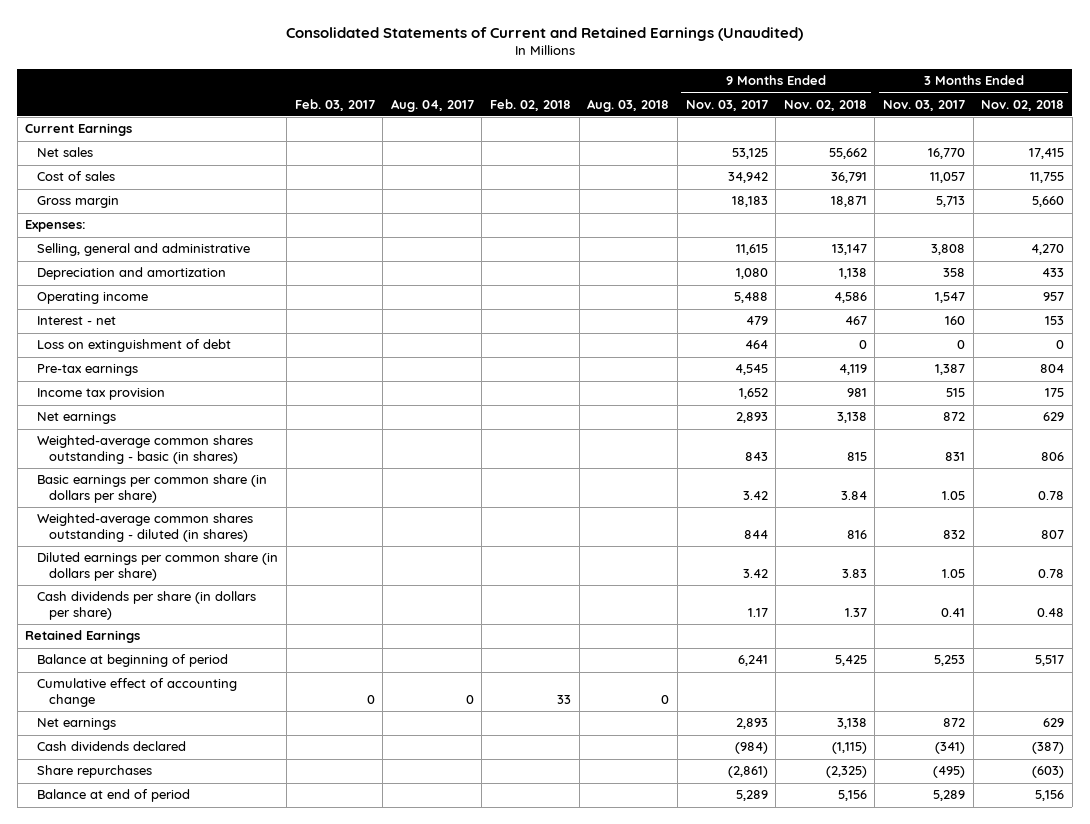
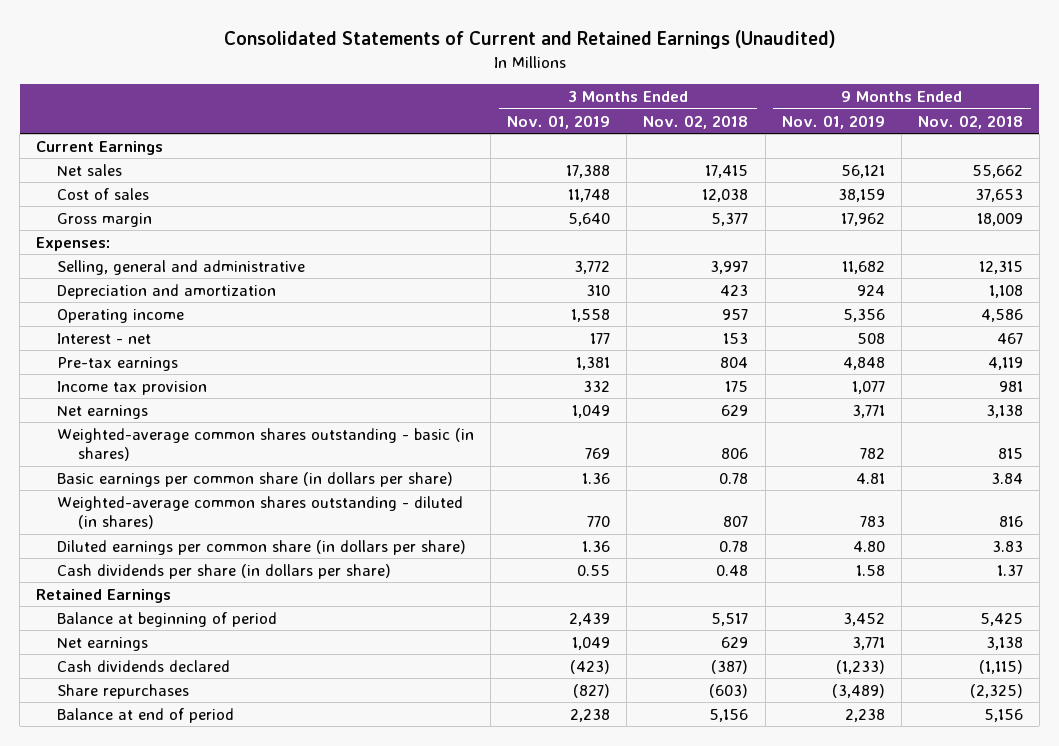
[294,98,375,111] Feb. 03, 2017 -> none
[390,98,474,112] Aug. 04, 2017 -> none
[490,98,572,111] Feb. 02, 2018 -> none
[587,98,670,112] Aug. 03, 2018 -> none
[685,99,768,111] Nov. 03, 2017 -> none
[883,99,966,111] Nov. 03, 2017 -> none
none -> [507,114,611,129] Nov. 01, 2019
none -> [781,114,885,129] Nov. 01, 2019
[830,172,867,184] 36,791 -> [974,188,1023,202] 37,653
[1030,172,1065,184] 11,755 -> [702,188,749,202] 12,038
[830,196,867,208] 18,871 -> [976,212,1023,226] 18,009
[1032,196,1065,208] 5,660 -> [711,212,749,226] 5,377
[831,244,867,256] 13,147 -> [978,260,1023,274] 12,315
[1031,244,1065,256] 4,270 -> [710,260,749,274] 3,997
[838,268,867,280] 1,138 -> [988,284,1023,298] 1,108
[1042,268,1065,278] 433 -> [720,284,749,296] 423
[37,339,232,353] Loss on extinguishment of debt -> none
[37,678,238,708] Cumulative effect of accounting change -> none

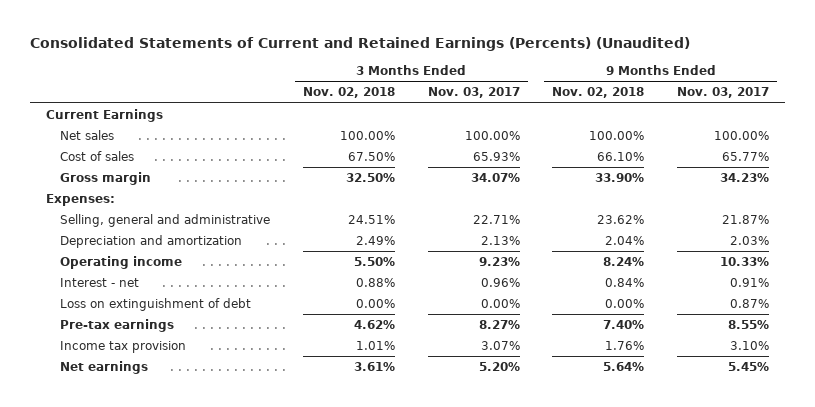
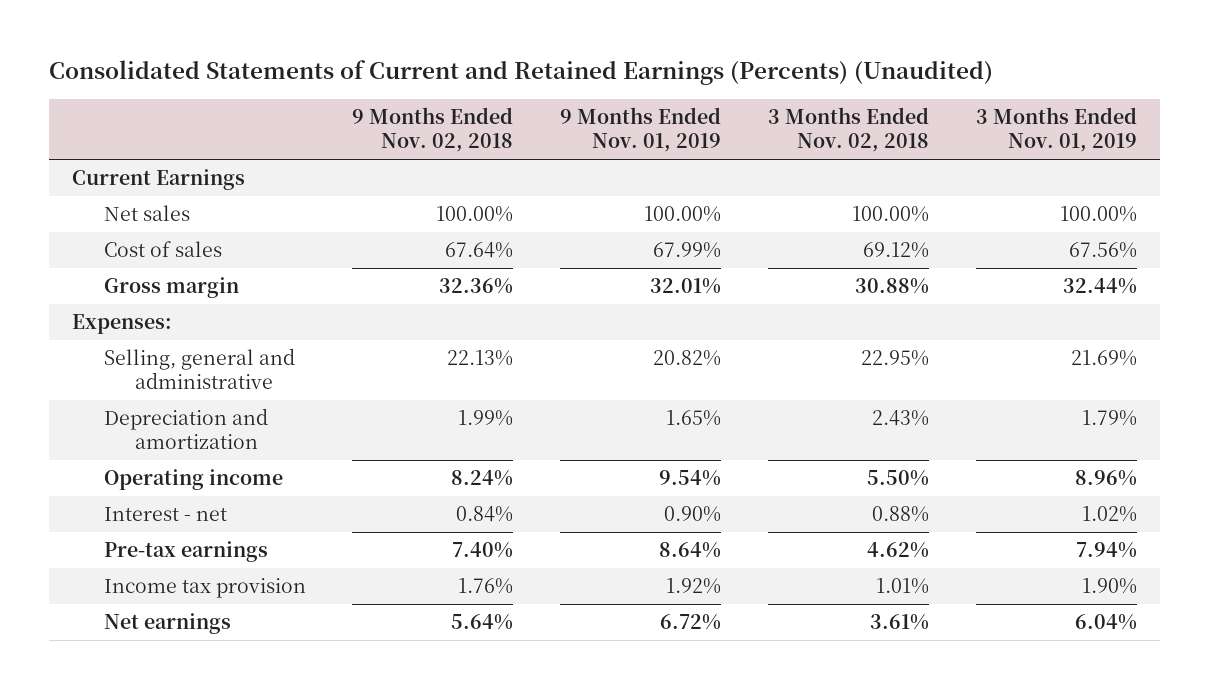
[427,87,520,99] Nov. 03, 2017 -> none
[676,87,769,99] Nov. 03, 2017 -> none
none -> [560,107,722,153] 9 Months Ended Nov. 01, 2019
none -> [976,107,1138,153] 3 Months Ended Nov. 01, 2019
[347,151,395,161] 67.50% -> [863,242,930,259] 69.12%
[597,151,645,161] 66.10% -> [445,242,514,259] 67.64%
[345,172,395,182] 32.50% -> [855,278,930,295] 30.88%
[595,172,645,182] 33.90% -> [439,278,514,295] 32.36%
[347,214,395,224] 24.51% -> [861,350,930,367] 22.95%
[597,214,645,224] 23.62% -> [447,350,514,367] 22.13%
[355,235,395,245] 2.49% -> [872,410,930,427] 2.43%
[605,235,645,245] 2.04% -> [458,410,514,427] 1.99%
[60,297,252,311] Loss on extinguishment of debt -> none

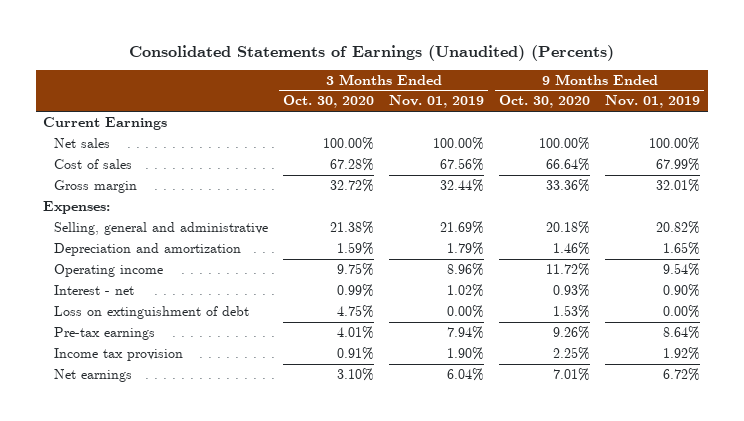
[48,60,993,86] Consolidated Statements of Current and Retained Earnings (Percents) (Unaudited) -> [128,44,614,61] Consolidated Statements of Earnings (Unaudited) (Percents)
[352,107,514,153] 9 Months Ended Nov. 02, 2018 -> none
[768,107,930,153] 3 Months Ended Nov. 02, 2018 -> none
none -> [282,95,374,109] Oct. 30, 2020
none -> [499,95,591,109] Oct. 30, 2020
none -> [53,305,249,319] Loss on extinguishment of debt

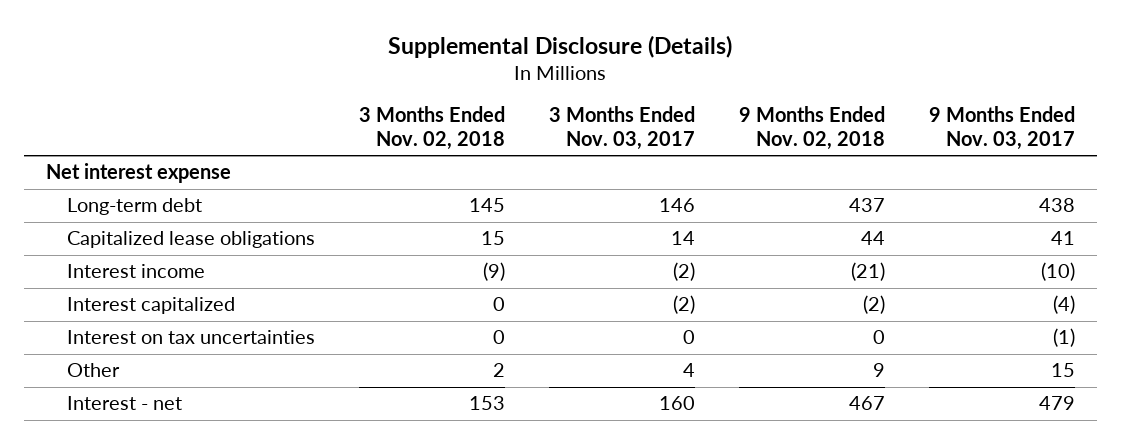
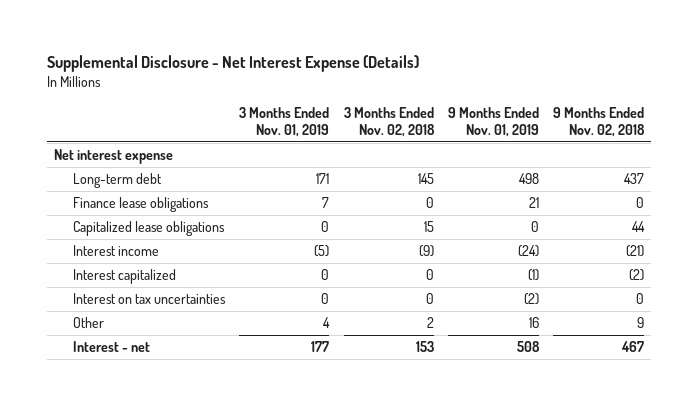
[388,34,733,58] Supplemental Disclosure (Details) -> [46,55,419,73] Supplemental Disclosure - Net Interest Expense (Details)
[549,106,696,150] 3 Months Ended Nov. 03, 2017 -> none
[929,106,1076,150] 9 Months Ended Nov. 03, 2017 -> none
none -> [239,106,330,137] 3 Months Ended Nov. 01, 2019
none -> [447,106,539,137] 9 Months Ended Nov. 01, 2019
none -> [73,196,210,212] Finance lease obligations

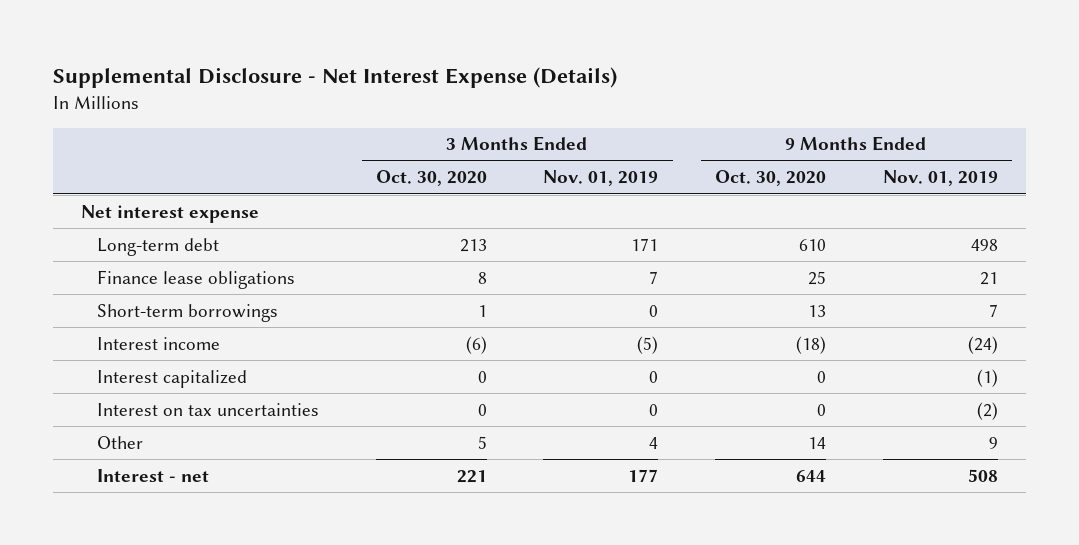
[343,106,435,137] 3 Months Ended Nov. 02, 2018 -> none
[552,106,645,137] 9 Months Ended Nov. 02, 2018 -> none
none -> [375,170,487,187] Oct. 30, 2020
none -> [714,170,826,187] Oct. 30, 2020
[73,220,226,236] Capitalized lease obligations -> none
none -> [97,303,279,322] Short-term borrowings
[528,316,539,328] 16 -> [988,436,998,449] 9

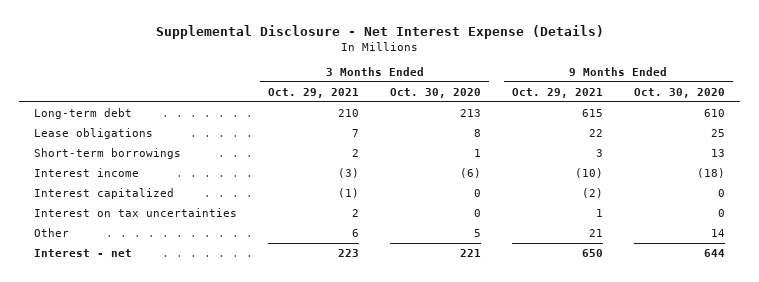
[543,170,659,187] Nov. 01, 2019 -> none
[882,170,998,187] Nov. 01, 2019 -> none
none -> [268,87,360,98] Oct. 29, 2021
none -> [512,87,604,98] Oct. 29, 2021
[81,204,260,223] Net interest expense -> none
[97,269,296,289] Finance lease obligations -> [34,127,154,139] Lease obligations

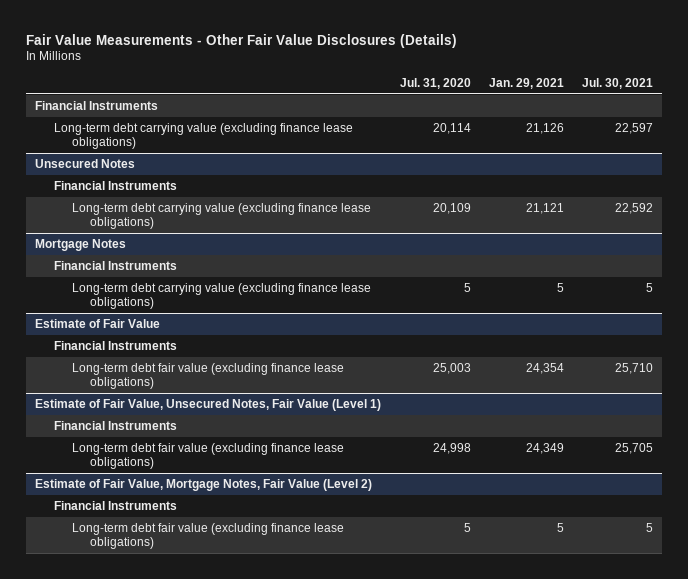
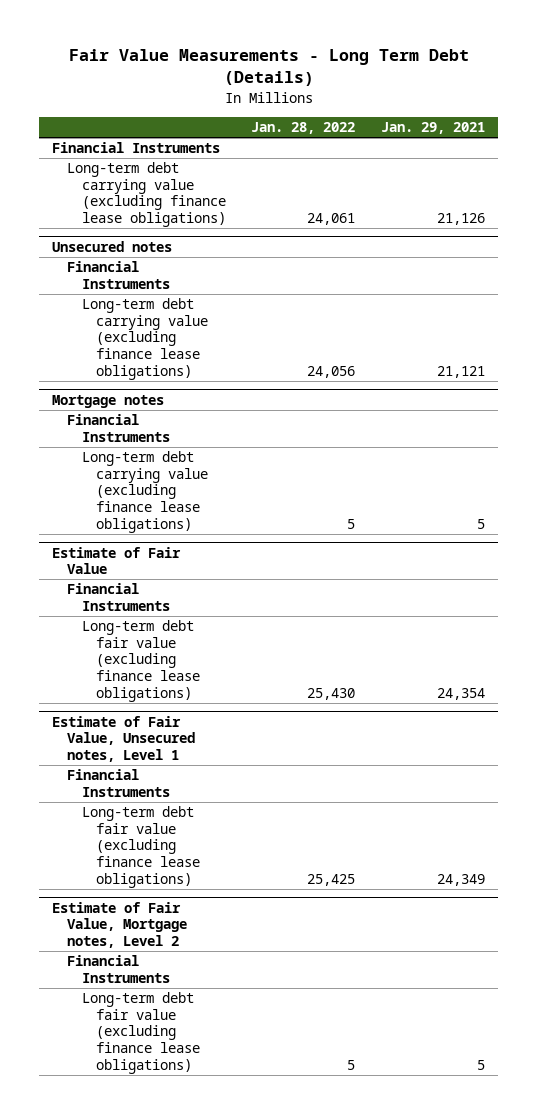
[26,33,458,48] Fair Value Measurements - Other Fair Value Disclosures (Details) -> [68,49,469,87] Fair Value Measurements - Long Term Debt (Details)
[399,78,471,90] Jul. 31, 2020 -> none
[581,78,653,90] Jul. 30, 2021 -> none
none -> [251,122,356,135] Jan. 28, 2022
[35,158,136,168] Unsecured Notes -> [52,240,173,252] Unsecured notes
[35,238,127,251] Mortgage Notes -> [52,394,165,408] Mortgage notes
[35,398,382,411] Estimate of Fair Value, Unsecured Notes, Fair Value (Level 1) -> [52,715,195,762] Estimate of Fair Value, Unsecured notes, Level 1
[35,478,373,491] Estimate of Fair Value, Mortgage Notes, Fair Value (Level 2) -> [52,901,187,948] Estimate of Fair Value, Mortgage notes, Level 2

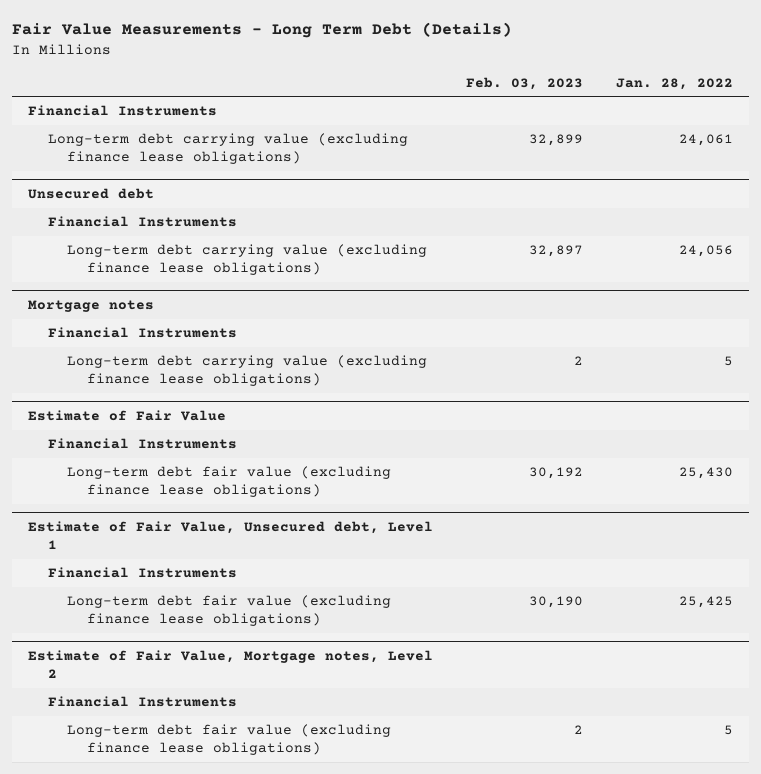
[381,122,486,135] Jan. 29, 2021 -> none
none -> [466,76,584,90] Feb. 03, 2023
[52,240,173,252] Unsecured notes -> [28,188,155,200] Unsecured debt
[52,715,195,762] Estimate of Fair Value, Unsecured notes, Level 1 -> [28,521,434,550] Estimate of Fair Value, Unsecured debt, Level 1

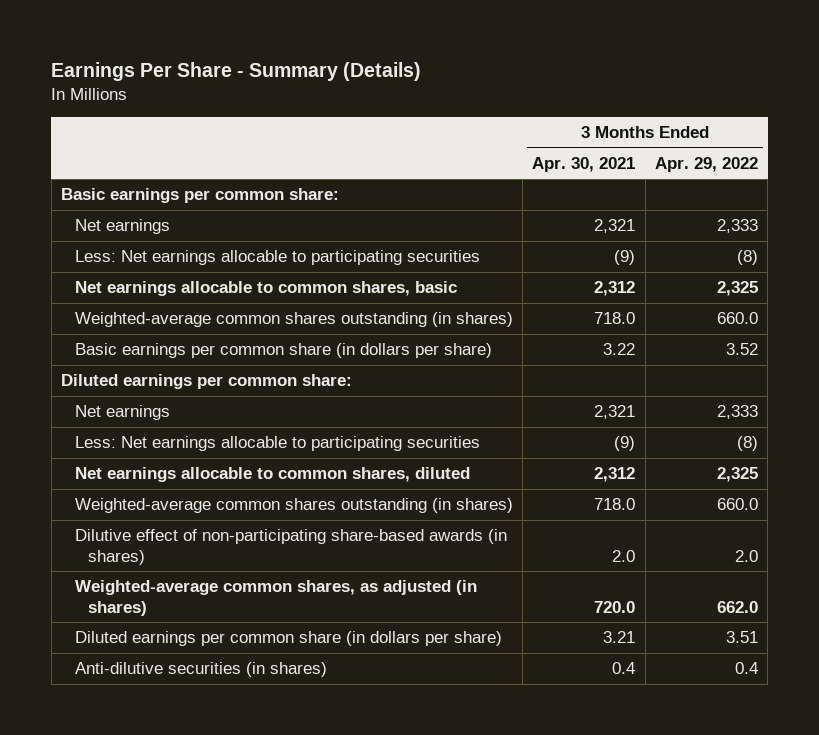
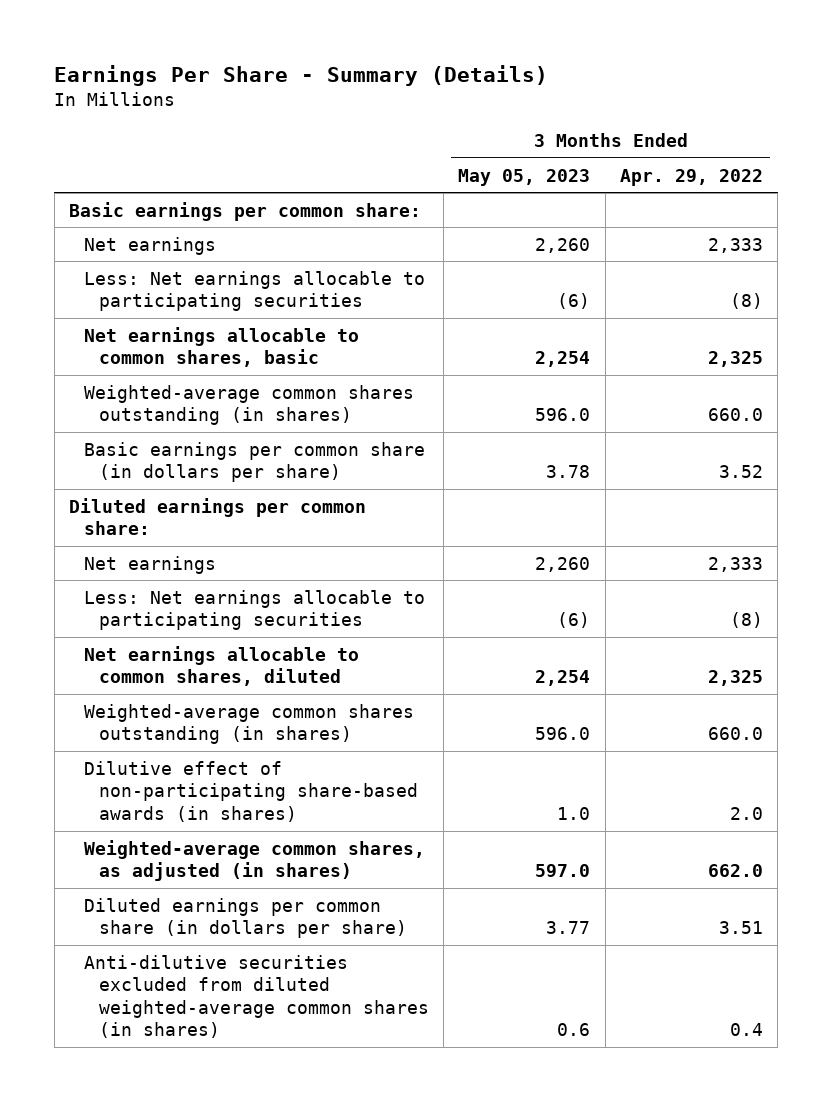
[532,156,636,172] Apr. 30, 2021 -> none
none -> [458,168,591,186] May 05, 2023
[74,662,327,678] Anti-dilutive securities (in shares) -> [83,954,429,1039] Anti-dilutive securities excluded from diluted weighted-average common shares (in shares)

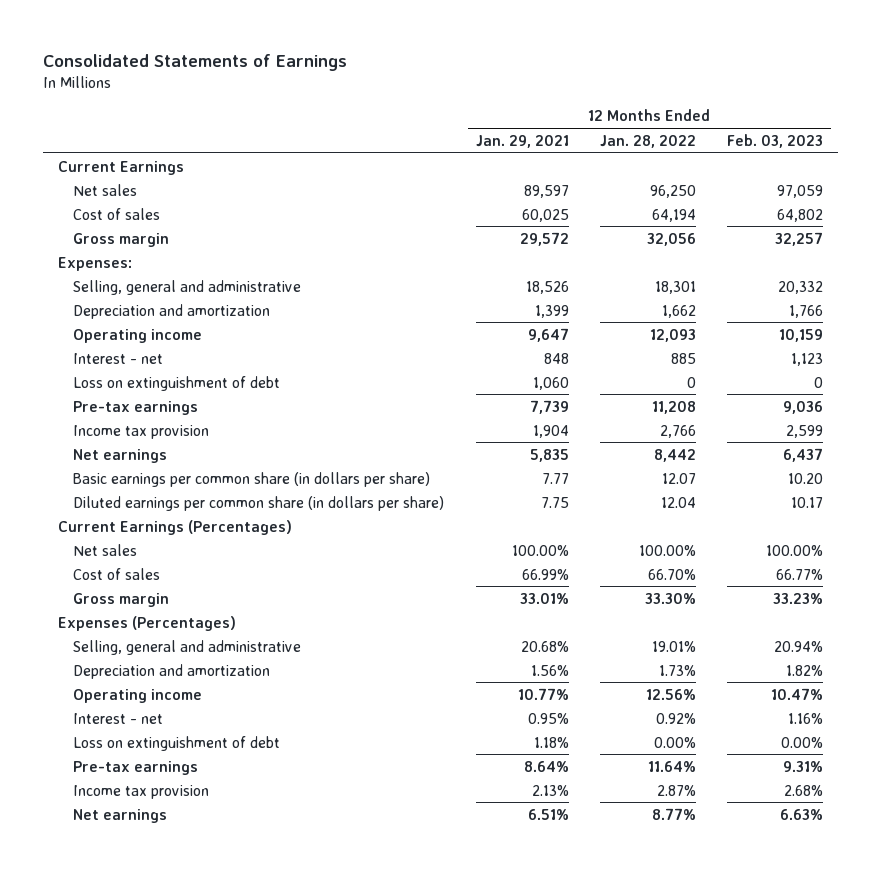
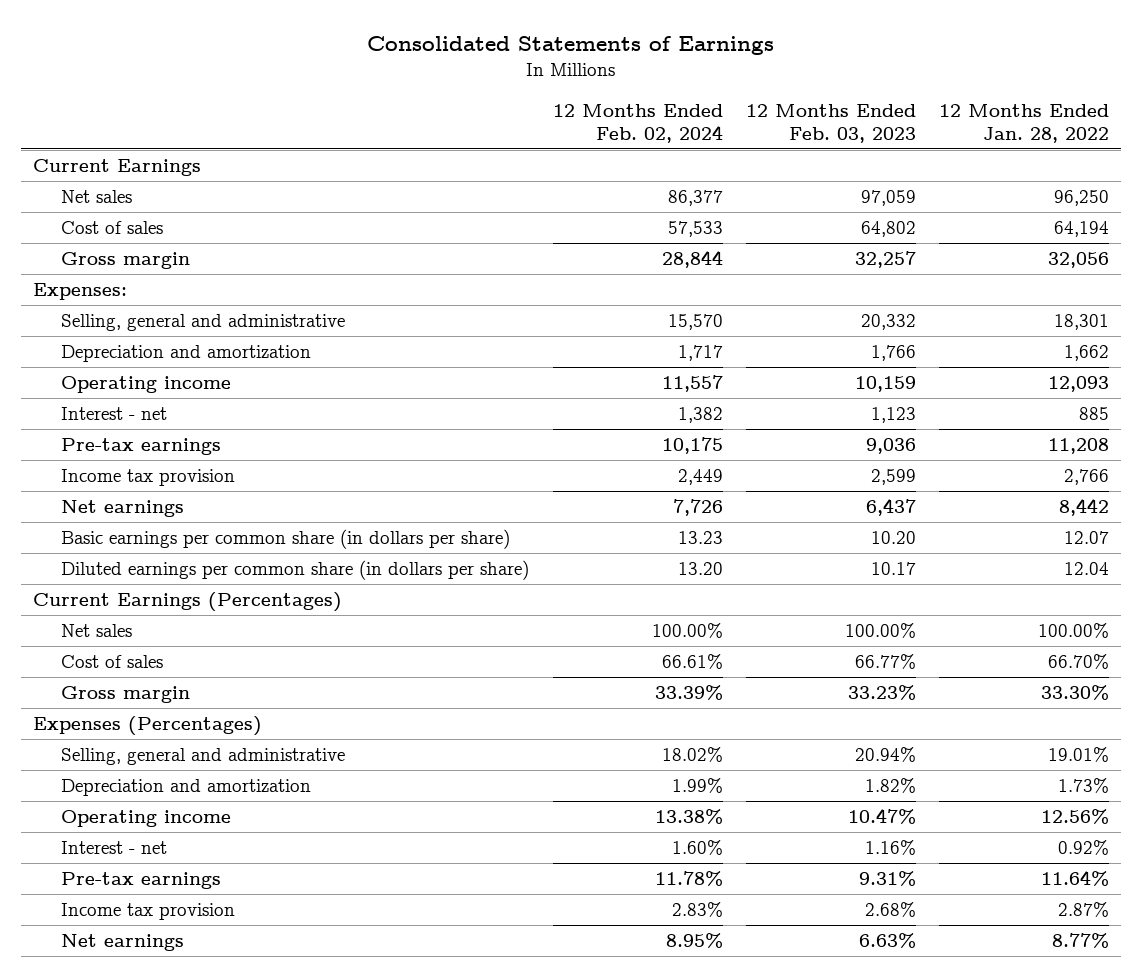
[475,134,569,148] Jan. 29, 2021 -> none
none -> [552,104,723,143] 12 Months Ended Feb. 02, 2024
[73,375,281,391] Loss on extinguishment of debt -> none
[73,735,281,751] Loss on extinguishment of debt -> none

